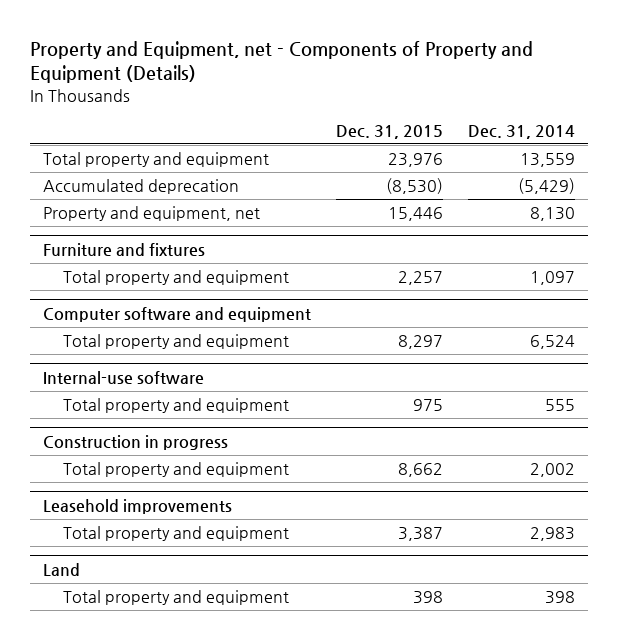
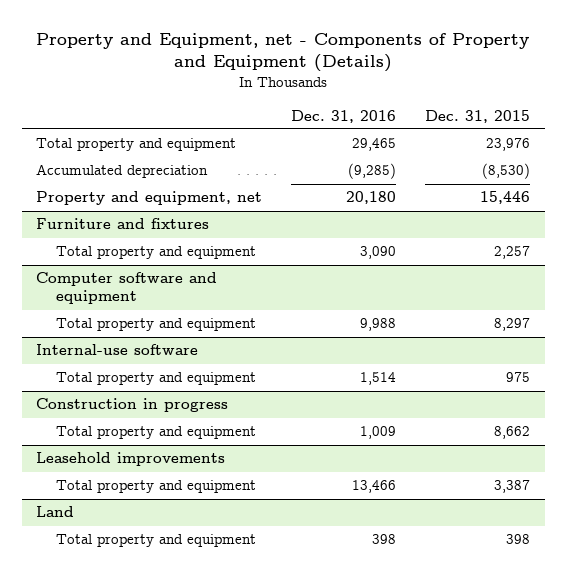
[467,124,575,139] Dec. 31, 2014 -> none
none -> [291,109,397,123] Dec. 31, 2016
[42,179,239,195] Accumulated deprecation -> [36,164,209,179] Accumulated depreciation

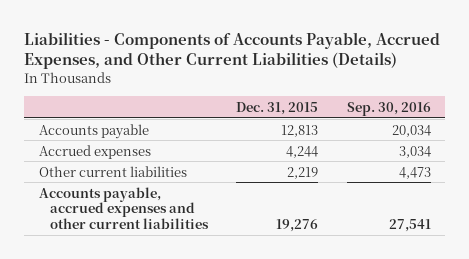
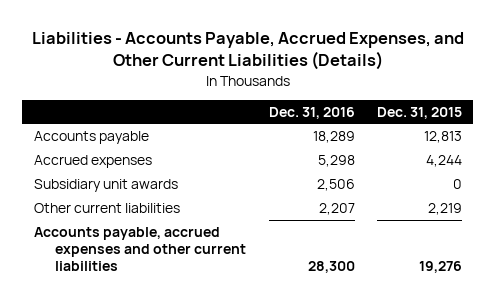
[24,31,441,70] Liabilities - Components of Accounts Payable, Accrued Expenses, and Other Current Liabilities (Details) -> [31,32,464,71] Liabilities - Accounts Payable, Accrued Expenses, and Other Current Liabilities (Details)
[346,101,431,116] Sep. 30, 2016 -> none
none -> [268,106,355,119] Dec. 31, 2016
none -> [33,178,178,192] Subsidiary unit awards

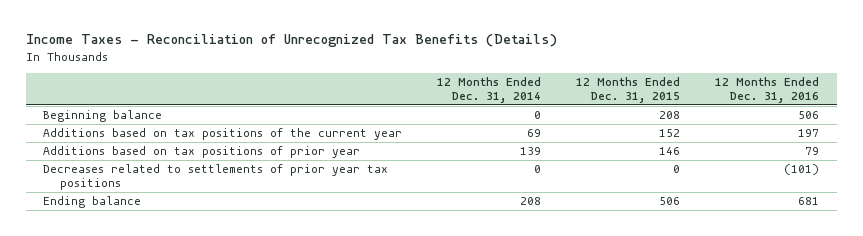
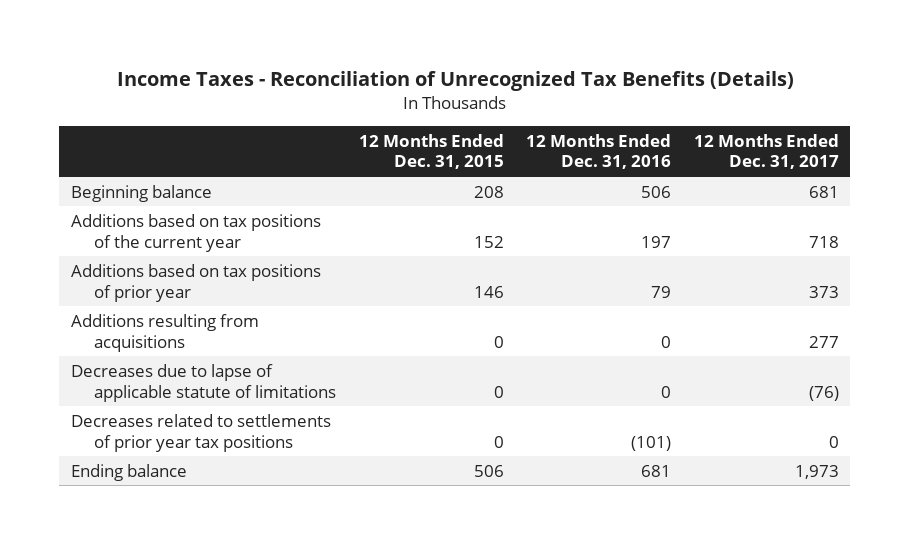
[437,76,542,103] 12 Months Ended Dec. 31, 2014 -> none
none -> [694,133,840,170] 12 Months Ended Dec. 31, 2017
none -> [70,313,259,352] Additions resulting from acquisitions
none -> [70,363,337,402] Decreases due to lapse of applicable statute of limitations

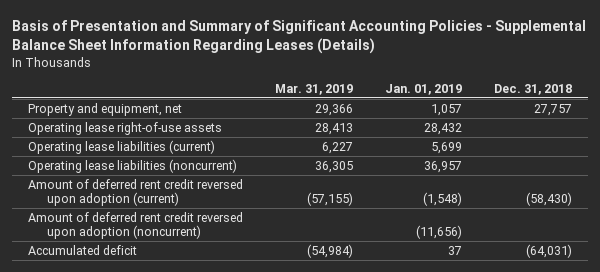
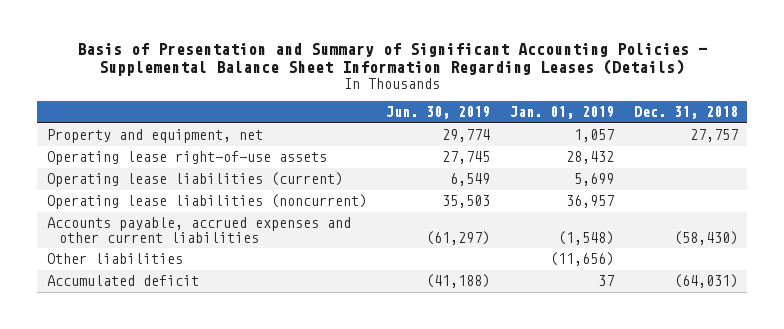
[274,83,353,95] Mar. 31, 2019 -> none
none -> [386,106,491,120] Jun. 30, 2019
[27,178,243,207] Amount of deferred rent credit reversed upon adoption (current) -> [46,217,351,243] Accounts payable, accrued expenses and other current liabilities
[27,211,243,240] Amount of deferred rent credit reversed upon adoption (noncurrent) -> [46,253,183,265] Other liabilities

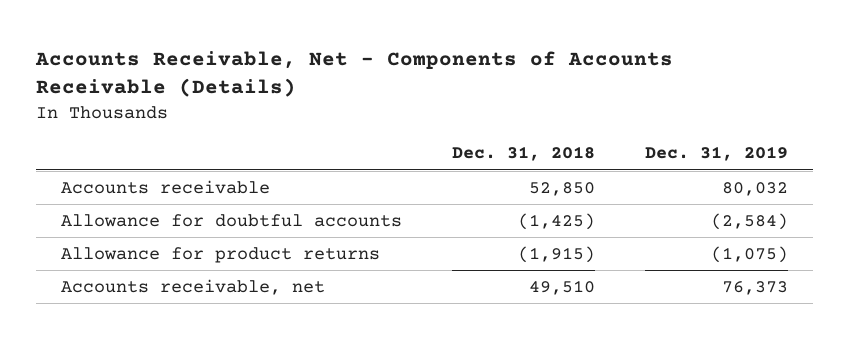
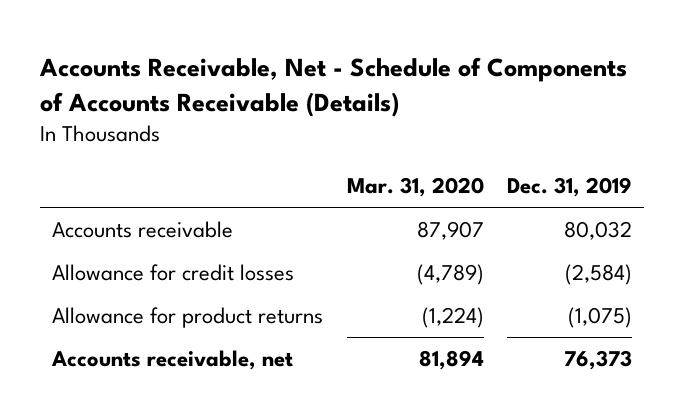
[35,50,674,98] Accounts Receivable, Net - Components of Accounts Receivable (Details) -> [39,56,628,117] Accounts Receivable, Net - Schedule of Components of Accounts Receivable (Details)
[452,146,596,162] Dec. 31, 2018 -> none
none -> [346,177,484,198] Mar. 31, 2020
[61,213,403,227] Allowance for doubtful accounts -> [52,264,295,282] Allowance for credit losses

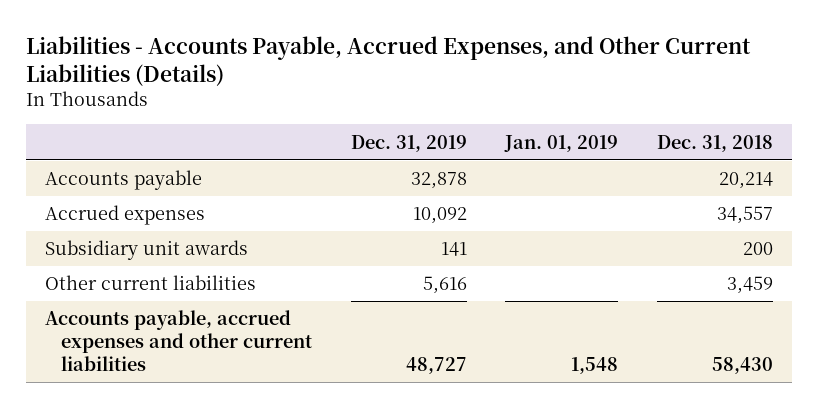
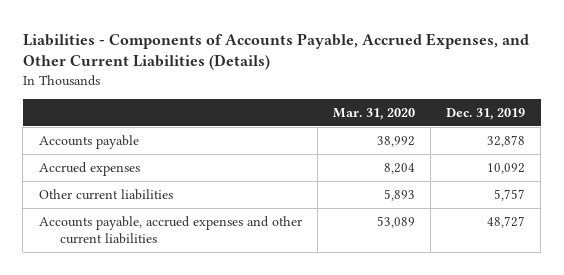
[25,35,751,86] Liabilities - Accounts Payable, Accrued Expenses, and Other Current Liabilities (Details) -> [22,32,529,71] Liabilities - Components of Accounts Payable, Accrued Expenses, and Other Current Liabilities (Details)
[504,134,619,152] Jan. 01, 2019 -> none
[656,134,773,152] Dec. 31, 2018 -> none
none -> [332,107,415,120] Mar. 31, 2020
[45,240,249,261] Subsidiary unit awards -> none
[422,276,467,295] 5,616 -> [494,189,526,202] 5,757

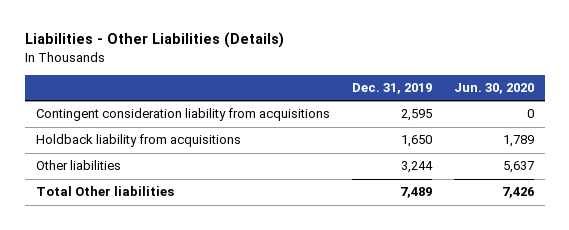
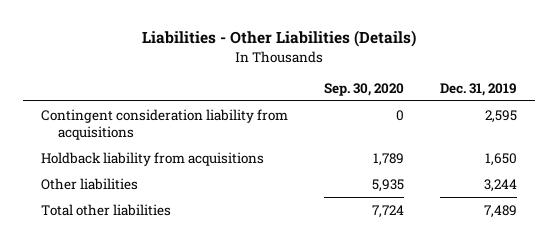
[453,82,534,94] Jun. 30, 2020 -> none
none -> [323,82,404,96] Sep. 30, 2020
[35,186,174,197] Total Other liabilities -> [40,203,171,216] Total other liabilities

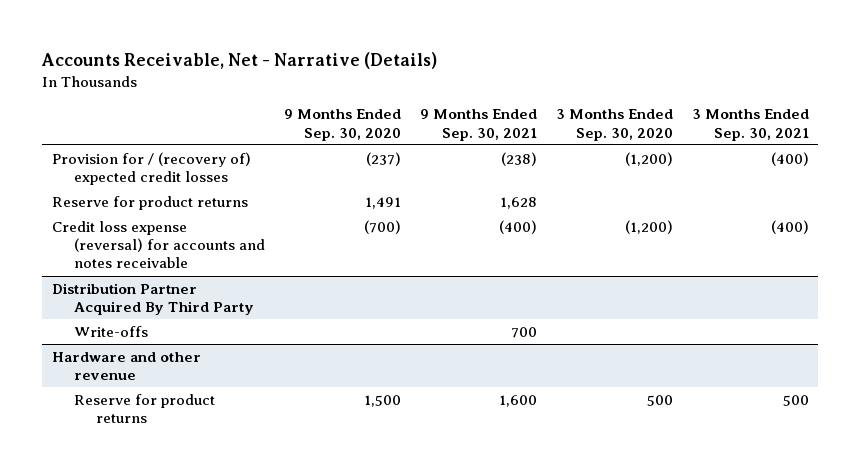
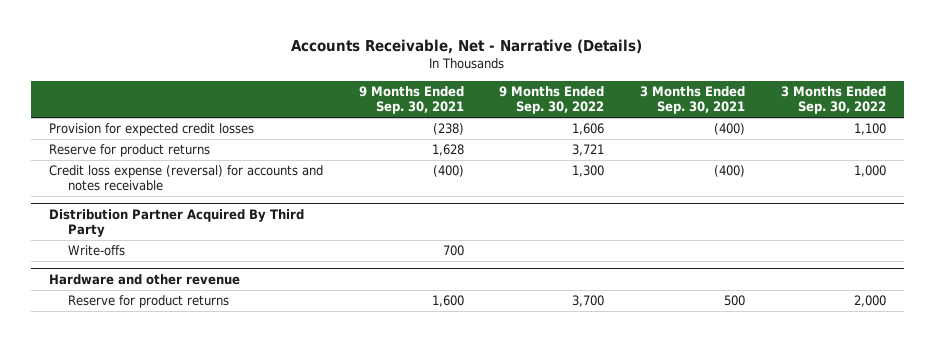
[283,109,401,141] 9 Months Ended Sep. 30, 2020 -> none
[555,109,673,141] 3 Months Ended Sep. 30, 2020 -> none
none -> [499,86,605,115] 9 Months Ended Sep. 30, 2022
none -> [780,86,886,115] 3 Months Ended Sep. 30, 2022
[51,151,251,186] Provision for / (recovery of) expected credit losses -> [48,123,254,137] Provision for expected credit losses

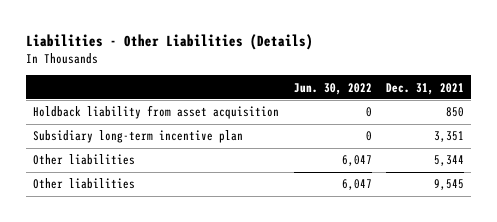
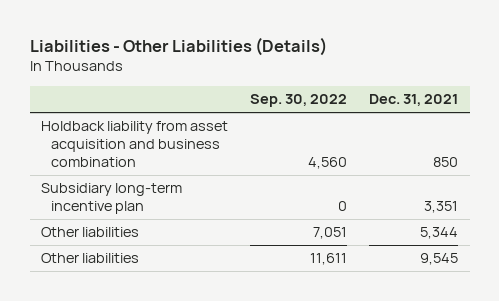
[293,82,372,95] Jun. 30, 2022 -> none
none -> [250,94,348,108] Sep. 30, 2022
[33,105,280,120] Holdback liability from asset acquisition -> [40,121,228,168] Holdback liability from asset acquisition and business combination

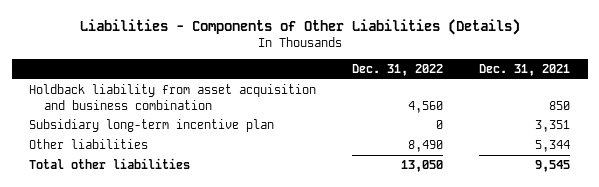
[29,36,327,56] Liabilities - Other Liabilities (Details) -> [79,18,520,35] Liabilities - Components of Other Liabilities (Details)
[250,94,348,108] Sep. 30, 2022 -> none
none -> [352,64,444,77] Dec. 31, 2022
[40,253,139,264] Other liabilities -> [29,158,191,170] Total other liabilities

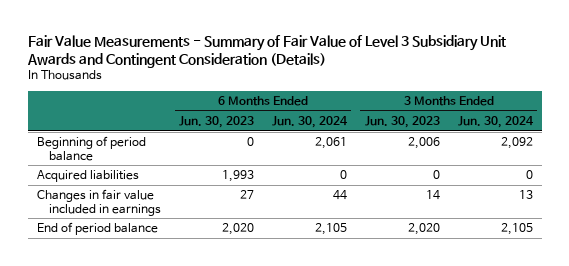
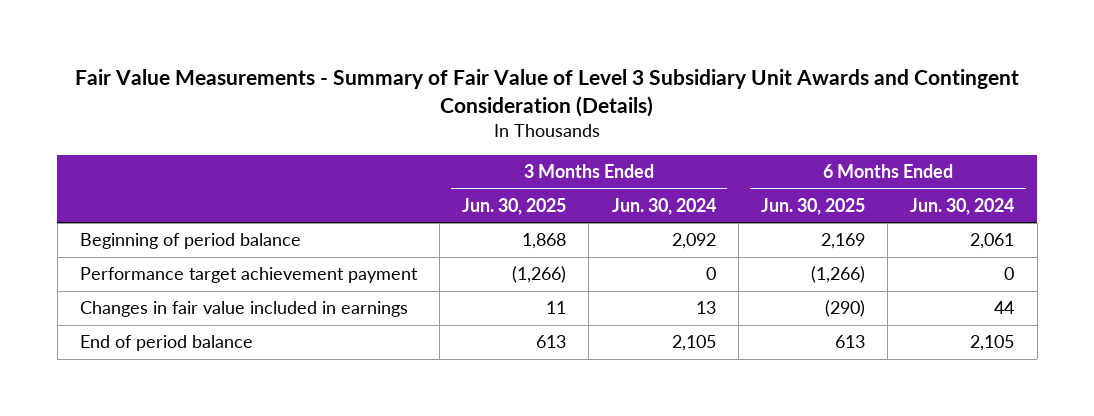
[179,115,255,128] Jun. 30, 2023 -> none
[364,115,440,128] Jun. 30, 2023 -> none
none -> [462,197,567,215] Jun. 30, 2025
none -> [761,197,866,215] Jun. 30, 2025
[36,170,139,183] Acquired liabilities -> [79,267,418,284] Performance target achievement payment

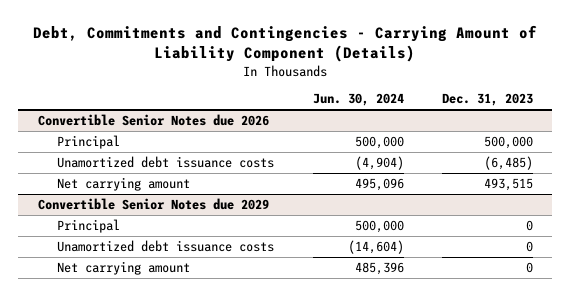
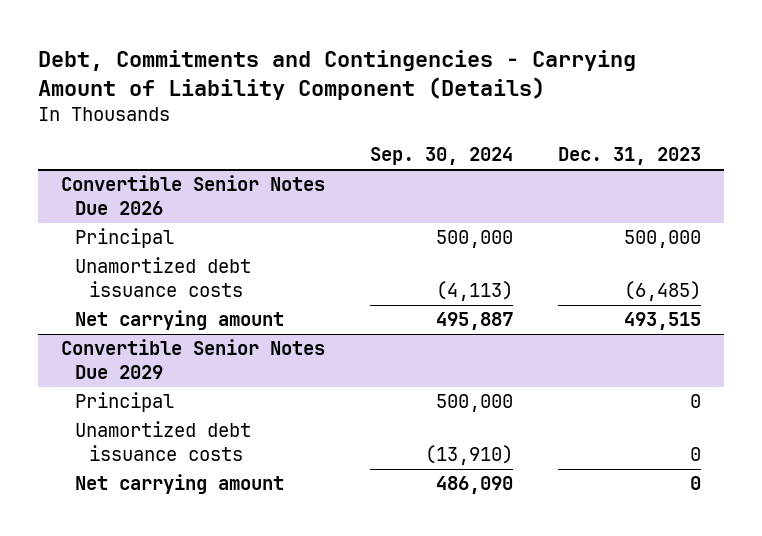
[312,93,404,107] Jun. 30, 2024 -> none
none -> [370,147,514,166] Sep. 30, 2024
[37,114,269,127] Convertible Senior Notes due 2026 -> [60,175,325,216] Convertible Senior Notes Due 2026
[37,198,269,211] Convertible Senior Notes due 2029 -> [60,339,325,380] Convertible Senior Notes Due 2029

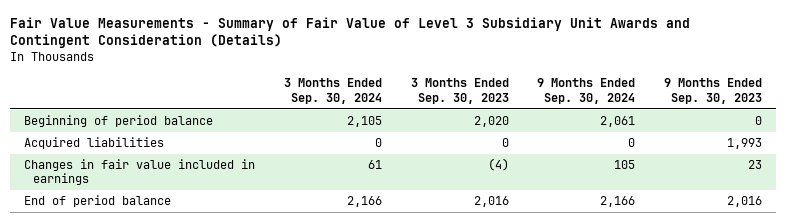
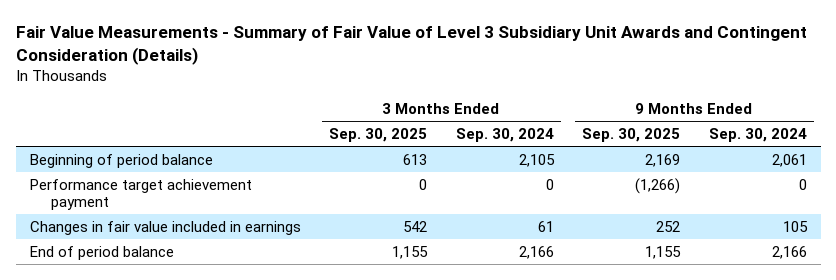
[410,78,509,104] 3 Months Ended Sep. 30, 2023 -> none
[664,78,763,104] 9 Months Ended Sep. 30, 2023 -> none
none -> [329,127,428,142] Sep. 30, 2025
none -> [582,127,681,142] Sep. 30, 2025
[24,137,165,150] Acquired liabilities -> [29,178,252,211] Performance target achievement payment

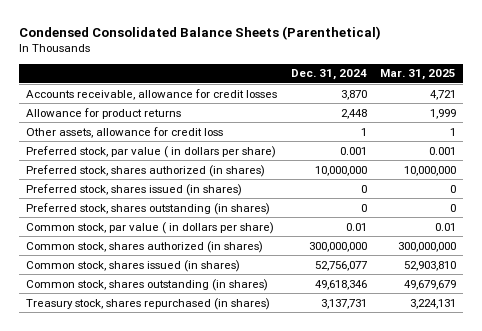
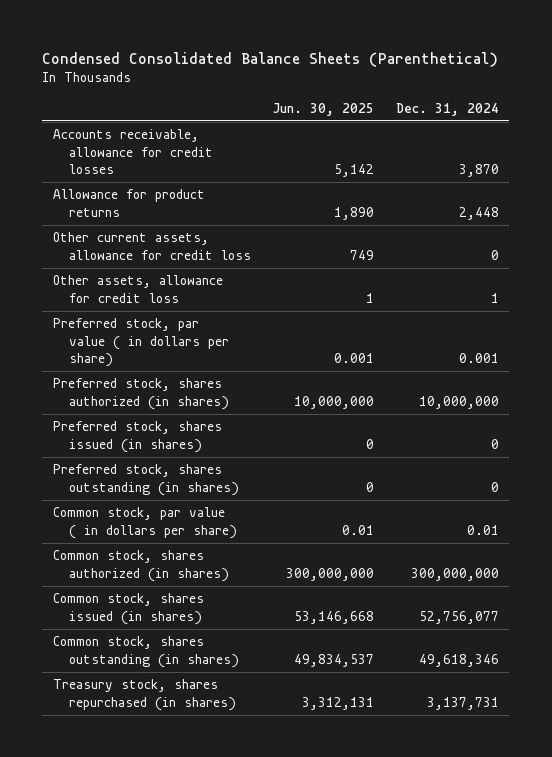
[380,69,457,81] Mar. 31, 2025 -> none
none -> [273,102,375,116] Jun. 30, 2025
none -> [53,232,252,260] Other current assets, allowance for credit loss

